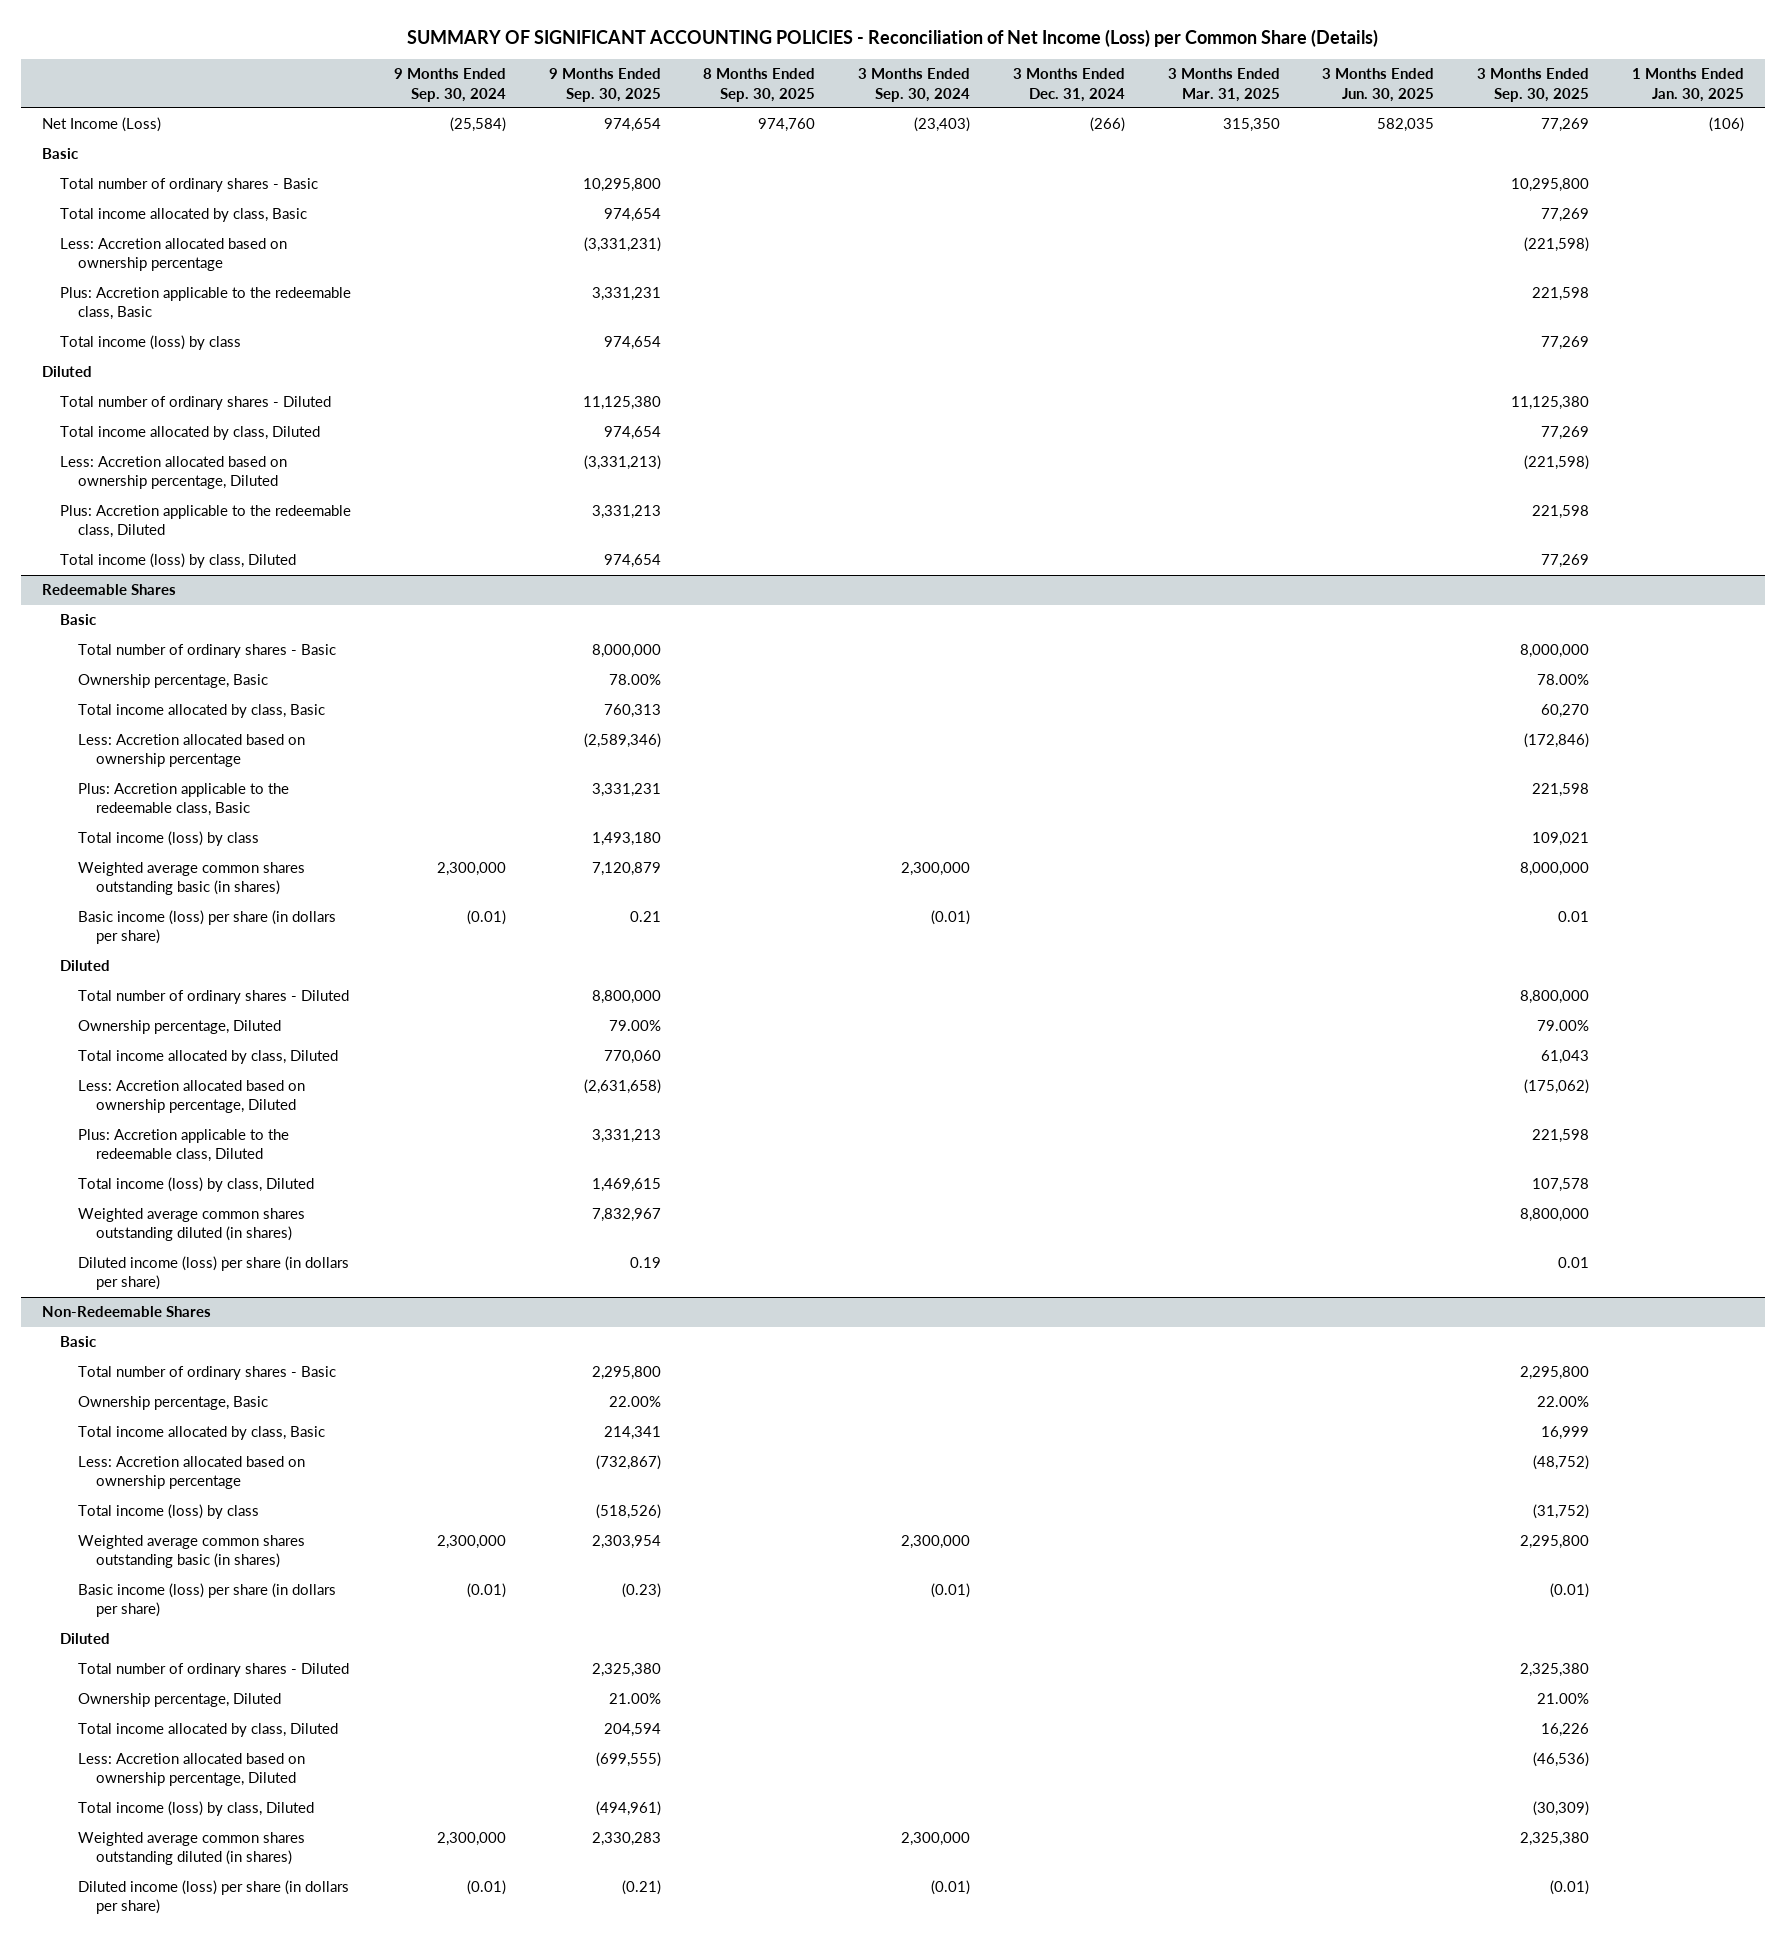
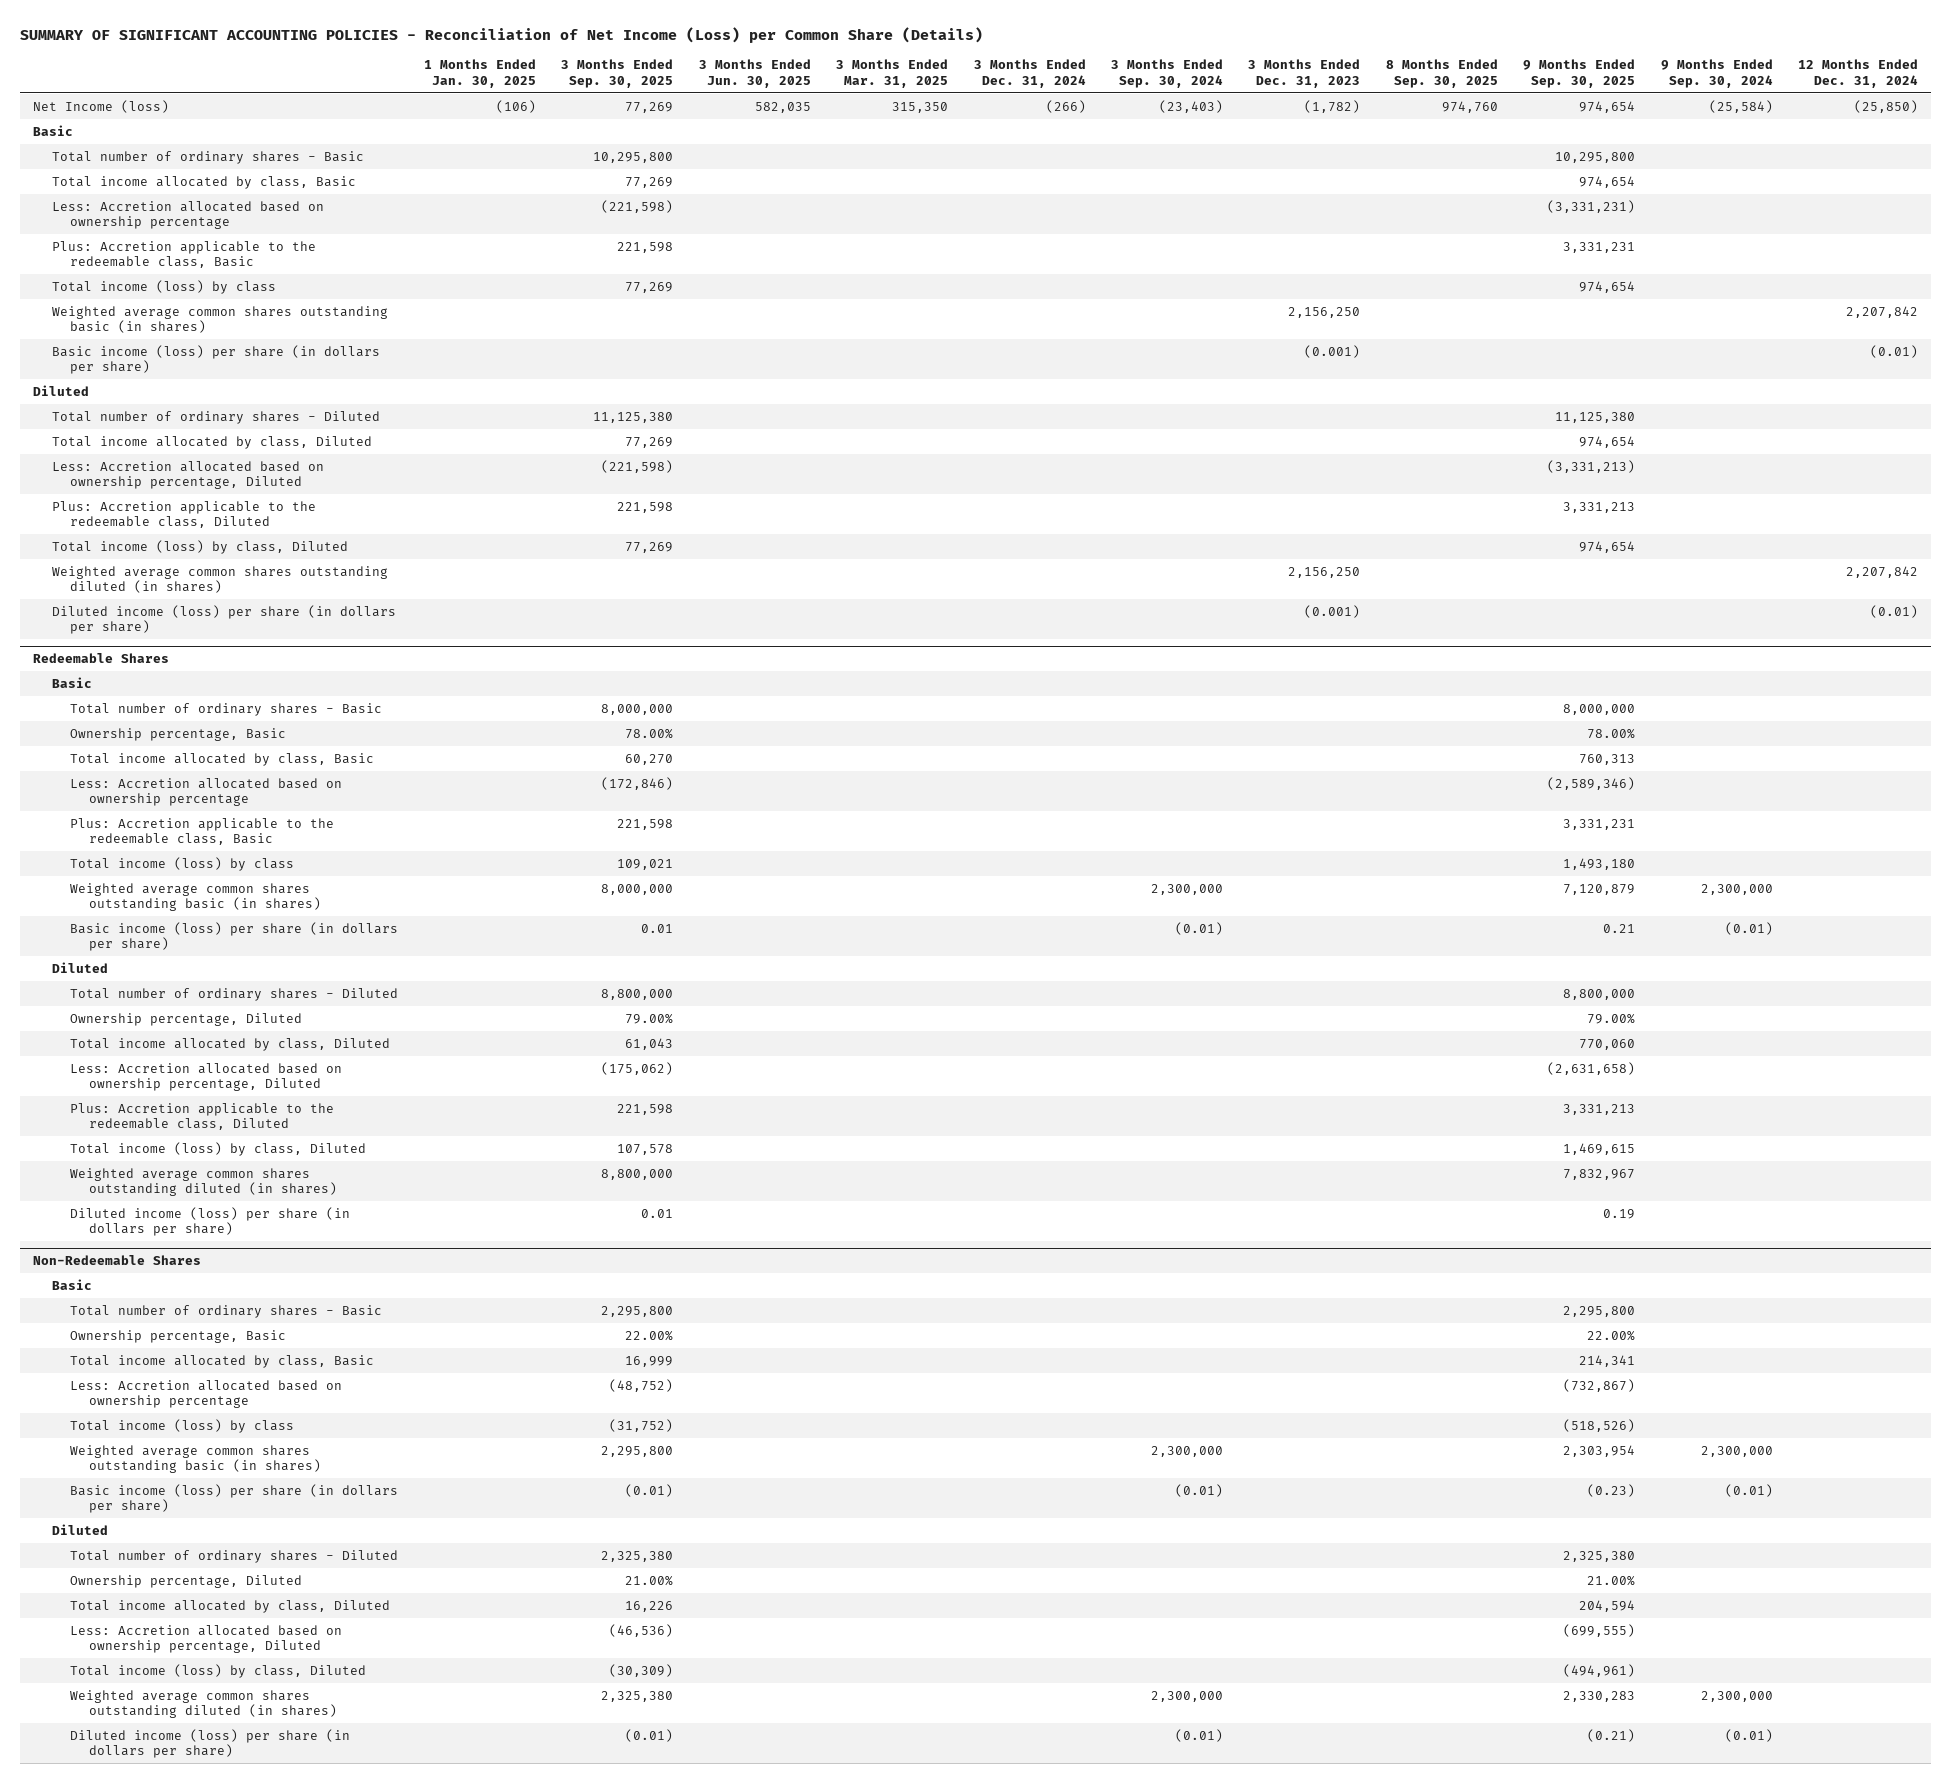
none -> [1248,59,1361,88] 3 Months Ended Dec. 31, 2023
none -> [1798,59,1919,88] 12 Months Ended Dec. 31, 2024
[42,117,162,133] Net Income (Loss) -> [33,99,170,113] Net Income (loss)
none -> [51,305,388,334] Weighted average common shares outstanding basic (in shares)
none -> [51,344,380,375] Basic income (loss) per share (in dollars per share)
none -> [51,565,388,594] Weighted average common shares outstanding diluted (in shares)
none -> [51,604,396,635] Diluted income (loss) per share (in dollars per share)

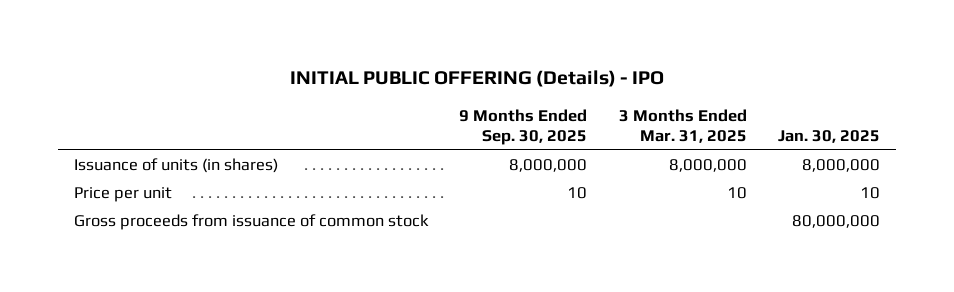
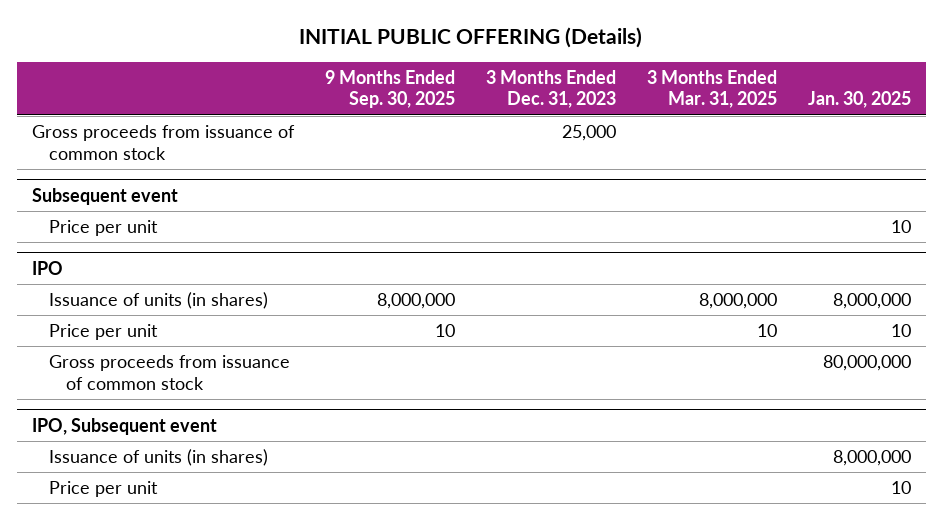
[290,70,665,88] INITIAL PUBLIC OFFERING (Details) - IPO -> [299,27,643,49] INITIAL PUBLIC OFFERING (Details)
none -> [485,69,616,109] 3 Months Ended Dec. 31, 2023
none -> [32,124,296,160] Gross proceeds from issuance of common stock
none -> [32,187,179,205] Subsequent event
none -> [49,219,159,236] Price per unit
none -> [32,260,64,275] IPO
none -> [32,417,218,435] IPO, Subsequent event
none -> [49,448,269,466] Issuance of units (in shares)
none -> [49,480,159,497] Price per unit

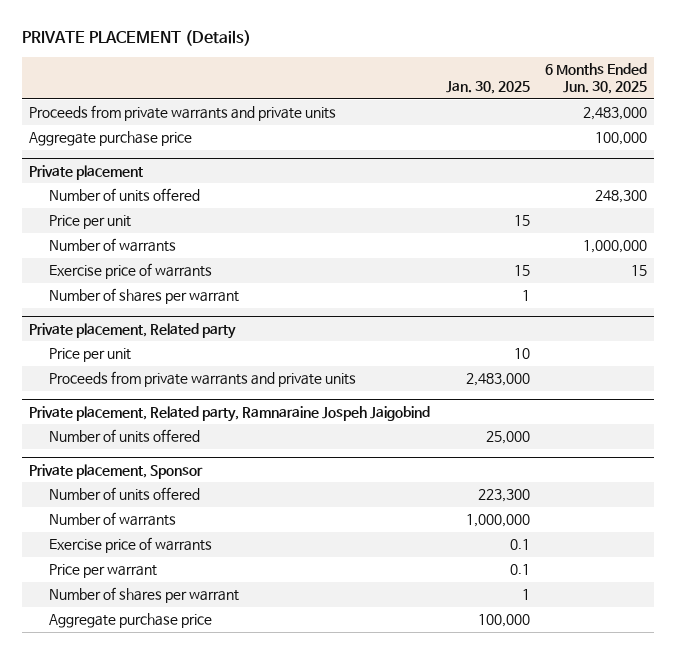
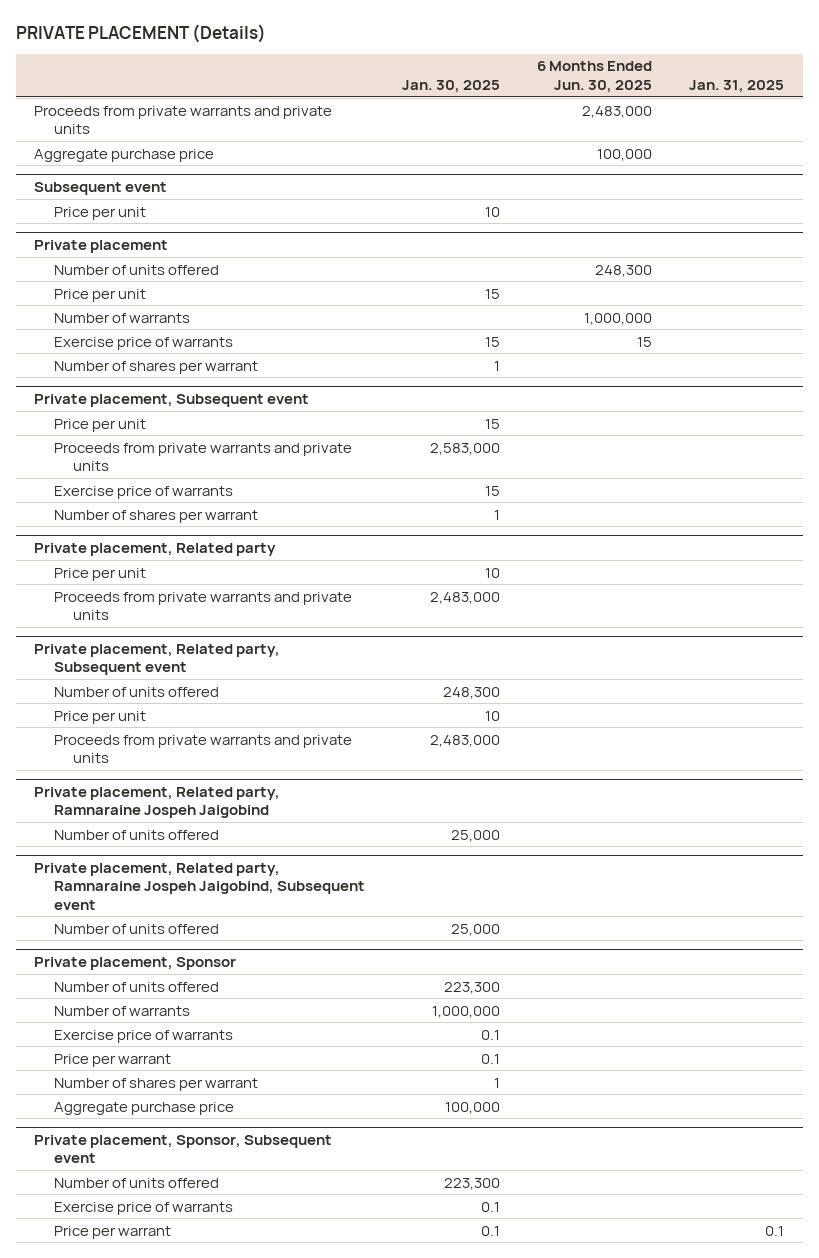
none -> [689,79,785,93] Jan. 31, 2025
none -> [34,181,168,195] Subsequent event
none -> [53,206,146,220] Price per unit
none -> [34,393,310,407] Private placement, Subsequent event
none -> [53,418,146,432] Price per unit
none -> [53,442,352,472] Proceeds from private warrants and private units
none -> [53,485,233,499] Exercise price of warrants
none -> [53,509,258,523] Number of shares per warrant
none -> [34,643,281,676] Private placement, Related party, Subsequent event
none -> [53,686,219,697] Number of units offered
none -> [53,710,146,724] Price per unit
none -> [53,734,352,764] Proceeds from private warrants and private units
none -> [34,862,365,910] Private placement, Related party, Ramnaraine Jospeh Jaigobind, Subsequent event
none -> [53,923,219,934] Number of units offered
none -> [34,1134,333,1164] Private placement, Sponsor, Subsequent event
none -> [53,1177,219,1188] Number of units offered
none -> [53,1201,233,1215] Exercise price of warrants
none -> [53,1225,171,1239] Price per warrant

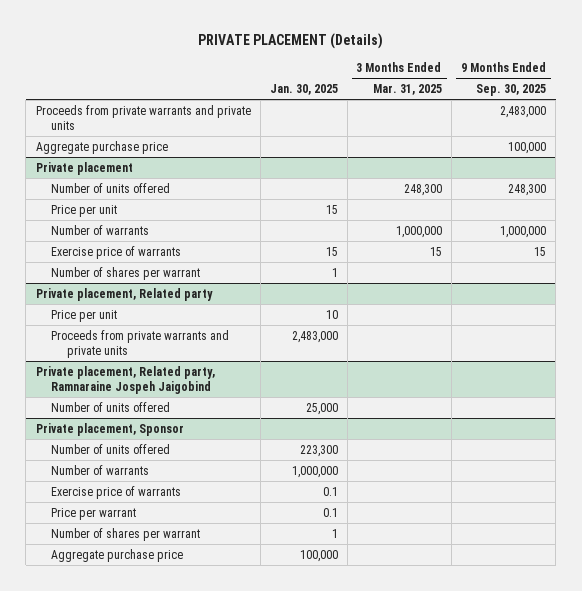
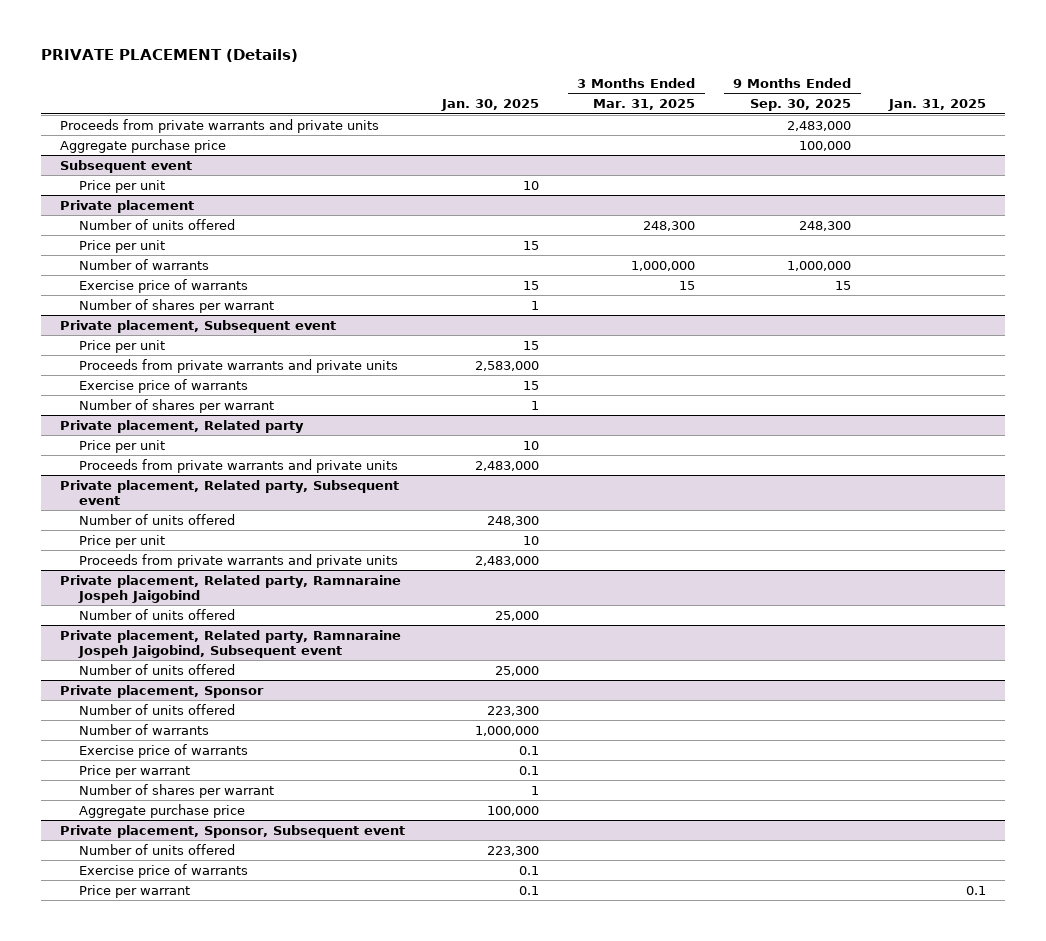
none -> [888,99,987,112] Jan. 31, 2025
none -> [59,159,192,173] Subsequent event
none -> [79,179,166,193] Price per unit
none -> [59,319,336,333] Private placement, Subsequent event
none -> [79,339,166,353] Price per unit
none -> [79,358,399,373] Proceeds from private warrants and private units
none -> [79,378,249,393] Exercise price of warrants
none -> [79,398,275,413] Number of shares per warrant
none -> [59,479,399,505] Private placement, Related party, Subsequent event
none -> [79,513,236,525] Number of units offered
none -> [79,534,166,548] Price per unit
none -> [79,553,399,568] Proceeds from private warrants and private units
none -> [59,629,401,658] Private placement, Related party, Ramnaraine Jospeh Jaigobind, Subsequent event
none -> [79,663,236,675] Number of units offered
none -> [59,824,405,838] Private placement, Sponsor, Subsequent event
none -> [79,843,236,855] Number of units offered
none -> [79,863,249,878] Exercise price of warrants
none -> [79,884,191,898] Price per warrant

